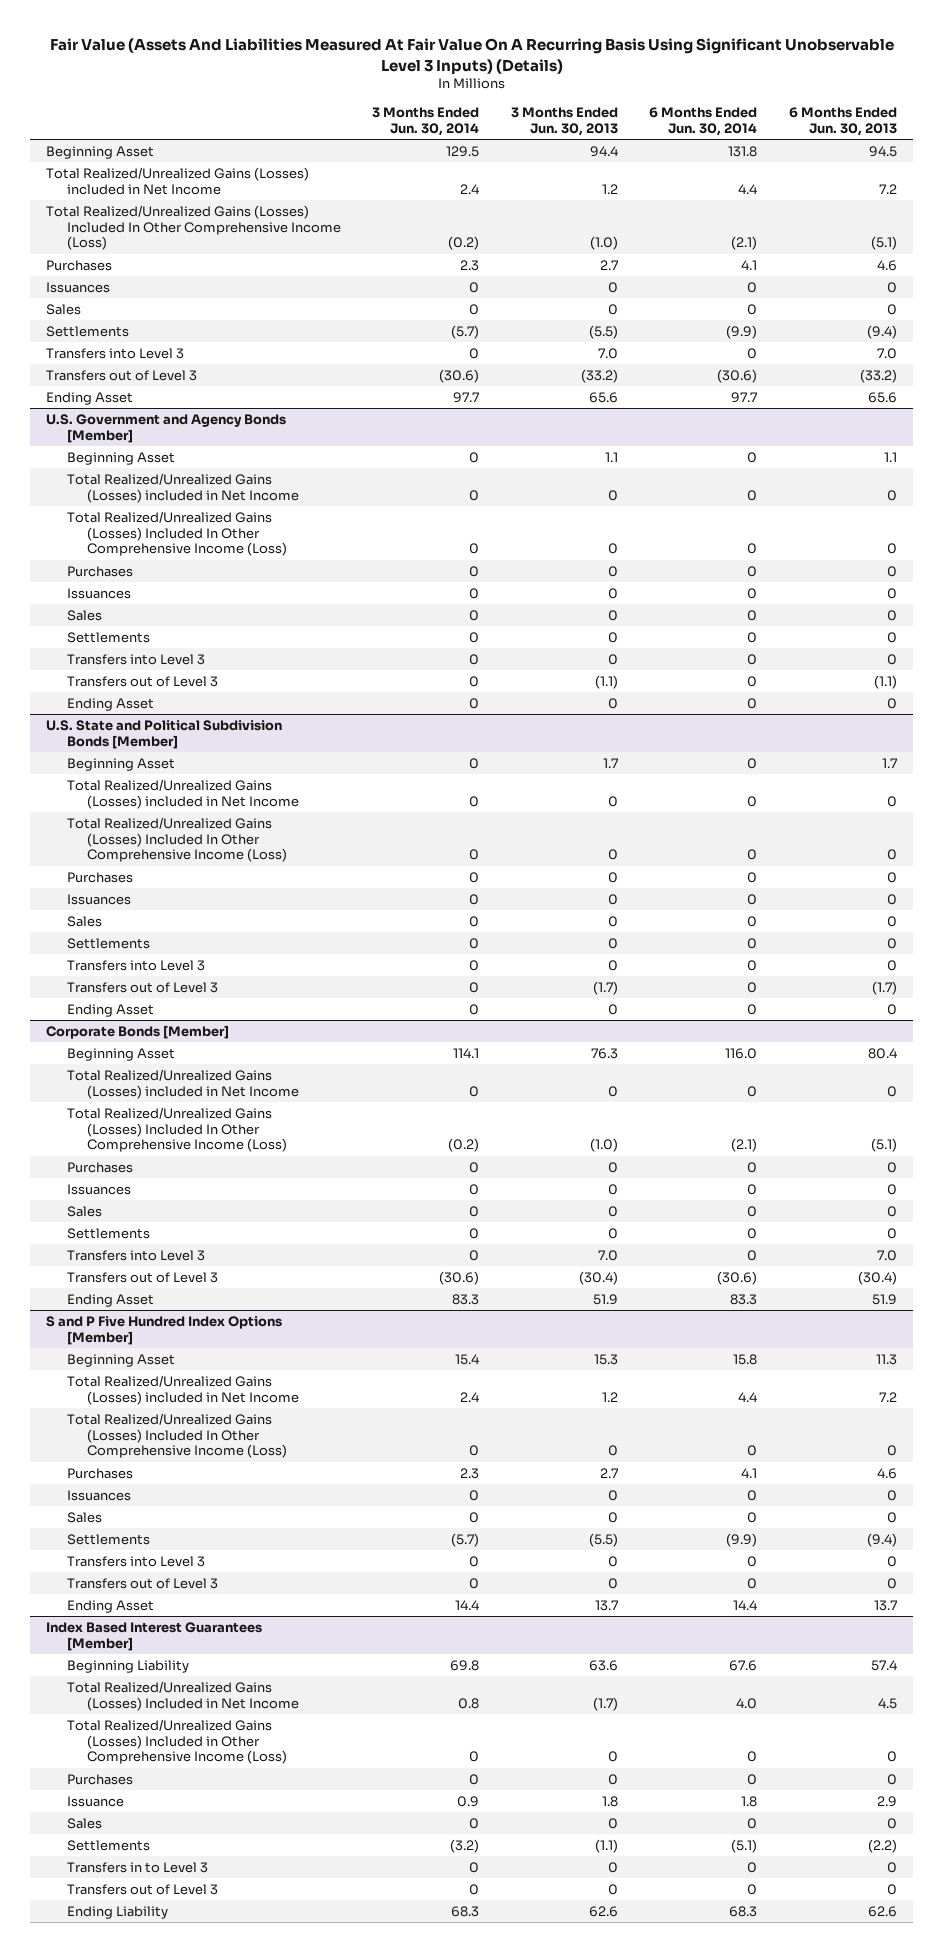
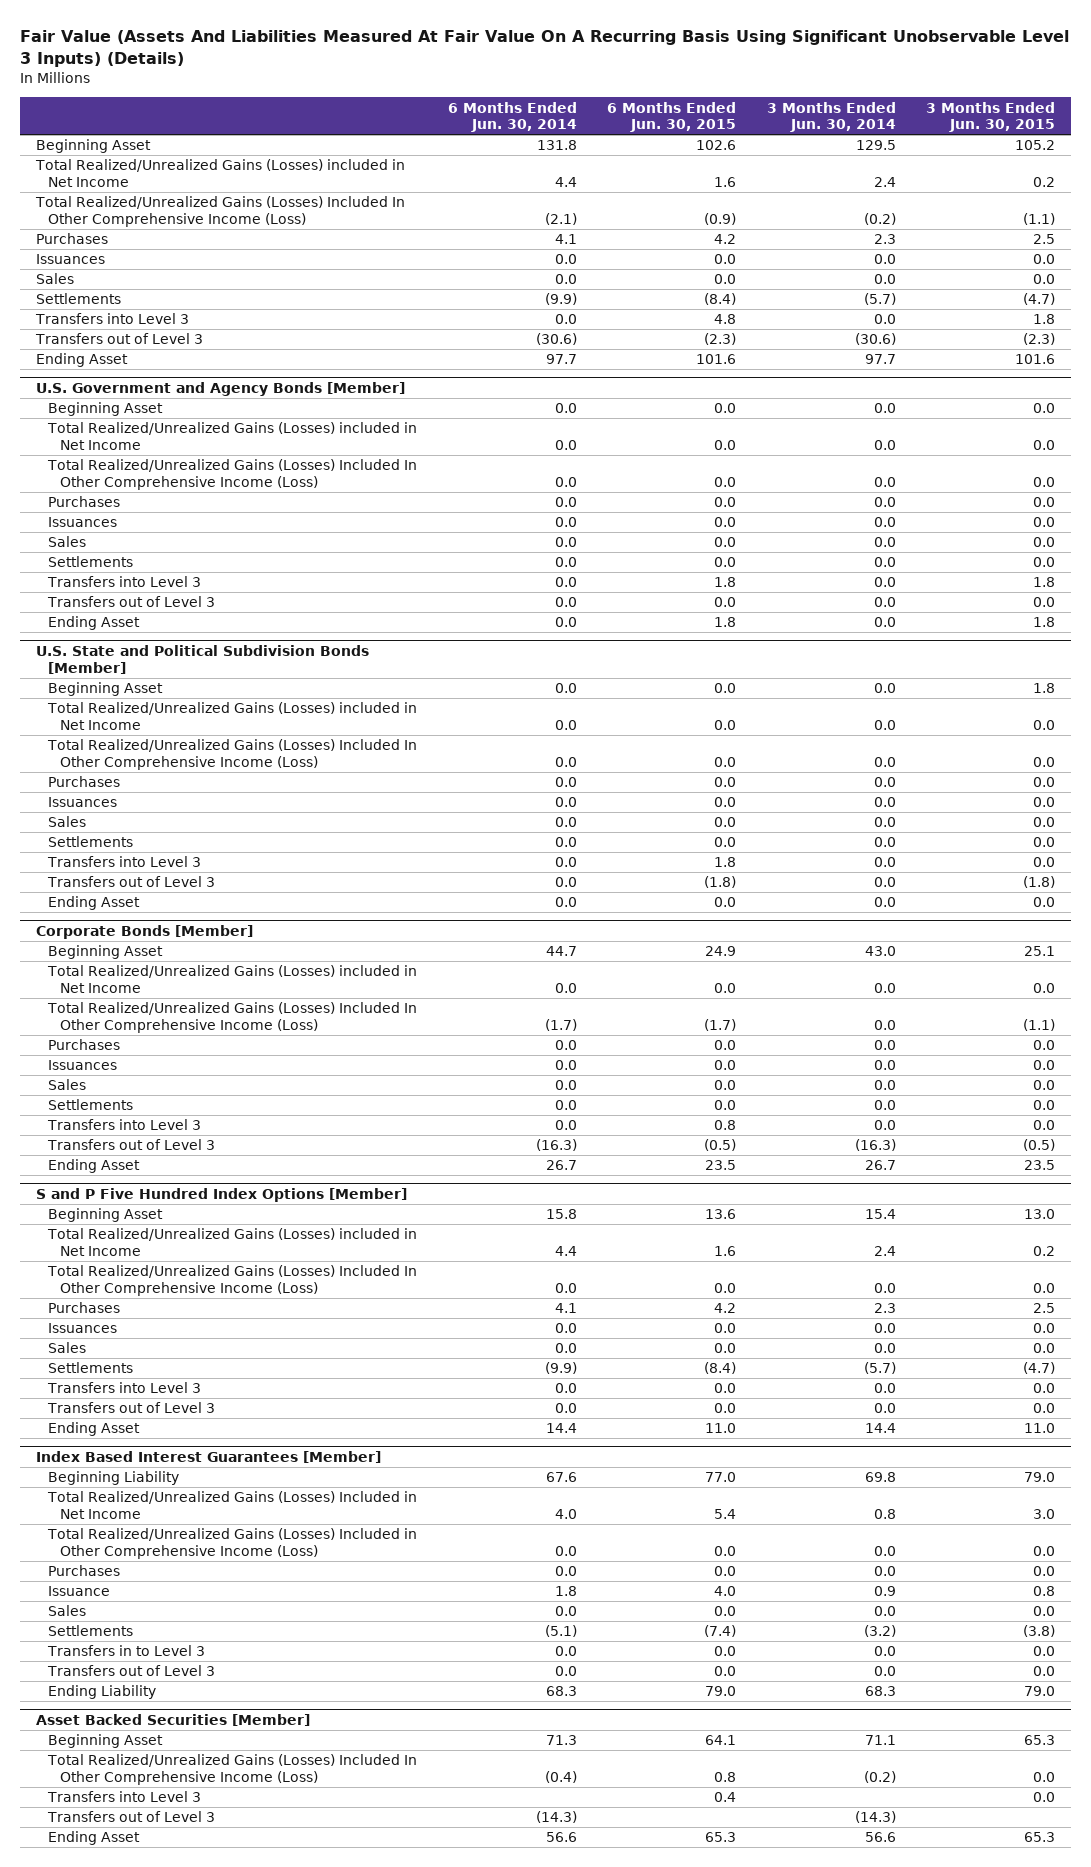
[510,107,618,136] 3 Months Ended Jun. 30, 2013 -> none
[789,107,898,136] 6 Months Ended Jun. 30, 2013 -> none
none -> [607,101,737,133] 6 Months Ended Jun. 30, 2015
none -> [926,101,1056,133] 3 Months Ended Jun. 30, 2015
[469,281,480,293] 0 -> [873,254,896,265] 0.0
[747,281,758,293] 0 -> [554,254,577,265] 0.0
[469,303,480,315] 0 -> [873,274,896,285] 0.0
[747,303,758,315] 0 -> [554,274,577,285] 0.0
[469,347,480,359] 0 -> [873,314,896,325] 0.0
[747,347,758,359] 0 -> [554,314,577,325] 0.0
[469,451,480,463] 0 -> [873,403,896,414] 0.0
[747,451,758,463] 0 -> [554,403,577,414] 0.0
[469,489,480,501] 0 -> [873,440,896,451] 0.0
[747,489,758,501] 0 -> [554,440,577,451] 0.0
[469,543,480,555] 0 -> [873,477,896,488] 0.0
[747,543,758,555] 0 -> [554,477,577,488] 0.0
[469,565,480,577] 0 -> [873,497,896,508] 0.0
[747,565,758,577] 0 -> [554,497,577,508] 0.0
[469,587,480,599] 0 -> [873,517,896,528] 0.0
[747,587,758,599] 0 -> [554,517,577,528] 0.0
[469,609,480,621] 0 -> [873,537,896,548] 0.0
[747,609,758,621] 0 -> [554,537,577,548] 0.0
[469,631,480,643] 0 -> [873,557,896,568] 0.0
[747,631,758,643] 0 -> [554,557,577,568] 0.0
[469,653,480,665] 0 -> [873,577,896,588] 0.0
[747,653,758,665] 0 -> [554,577,577,588] 0.0
[469,675,480,687] 0 -> [873,597,896,608] 0.0
[747,675,758,687] 0 -> [554,597,577,608] 0.0
[469,697,480,709] 0 -> [873,617,896,628] 0.0
[747,697,758,709] 0 -> [554,617,577,628] 0.0
[469,757,480,769] 0 -> [873,683,896,694] 0.0
[747,757,758,769] 0 -> [554,683,577,694] 0.0
[469,795,480,807] 0 -> [873,720,896,731] 0.0
[747,795,758,807] 0 -> [554,720,577,731] 0.0
[469,849,480,861] 0 -> [873,757,896,768] 0.0
[747,849,758,861] 0 -> [554,757,577,768] 0.0
[469,871,480,883] 0 -> [873,777,896,788] 0.0
[747,871,758,883] 0 -> [554,777,577,788] 0.0
[469,893,480,905] 0 -> [873,797,896,808] 0.0
[747,893,758,905] 0 -> [554,797,577,808] 0.0
[469,915,480,927] 0 -> [873,817,896,828] 0.0
[747,915,758,927] 0 -> [554,817,577,828] 0.0
[469,937,480,949] 0 -> [873,837,896,848] 0.0
[747,937,758,949] 0 -> [554,837,577,848] 0.0
[469,959,480,971] 0 -> [873,857,896,868] 0.0
[747,959,758,971] 0 -> [554,857,577,868] 0.0
[469,981,480,993] 0 -> [873,877,896,888] 0.0
[747,981,758,993] 0 -> [554,877,577,888] 0.0
[469,1003,480,1015] 0 -> [873,897,896,908] 0.0
[747,1003,758,1015] 0 -> [554,897,577,908] 0.0
[453,1047,480,1058] 114.1 -> [864,946,896,957] 43.0
[725,1047,758,1059] 116.0 -> [545,946,577,957] 44.7
[469,1085,480,1097] 0 -> [873,983,896,994] 0.0
[747,1085,758,1097] 0 -> [554,983,577,994] 0.0
[448,1138,480,1153] (0.2) -> [873,1020,896,1031] 0.0
[731,1138,758,1153] (2.1) -> [544,1019,577,1032] (1.7)
[469,1161,480,1173] 0 -> [873,1040,896,1051] 0.0
[747,1161,758,1173] 0 -> [554,1040,577,1051] 0.0
[469,1183,480,1195] 0 -> [873,1060,896,1071] 0.0
[747,1183,758,1195] 0 -> [554,1060,577,1071] 0.0
[469,1205,480,1217] 0 -> [873,1080,896,1091] 0.0
[747,1205,758,1217] 0 -> [554,1080,577,1091] 0.0
[469,1227,480,1239] 0 -> [873,1100,896,1111] 0.0
[747,1227,758,1239] 0 -> [554,1100,577,1111] 0.0
[469,1249,480,1261] 0 -> [873,1120,896,1131] 0.0
[747,1249,758,1261] 0 -> [554,1120,577,1131] 0.0
[439,1270,480,1285] (30.6) -> [854,1139,896,1152] (16.3)
[717,1270,758,1285] (30.6) -> [535,1139,577,1152] (16.3)
[452,1293,480,1305] 83.3 -> [864,1160,896,1171] 26.7
[730,1293,758,1305] 83.3 -> [545,1160,577,1171] 26.7
[469,1445,480,1457] 0 -> [873,1283,896,1294] 0.0
[747,1445,758,1457] 0 -> [554,1283,577,1294] 0.0
[469,1489,480,1501] 0 -> [873,1323,896,1334] 0.0
[747,1489,758,1501] 0 -> [554,1323,577,1334] 0.0
[469,1511,480,1523] 0 -> [873,1343,896,1354] 0.0
[747,1511,758,1523] 0 -> [554,1343,577,1354] 0.0
[469,1555,480,1567] 0 -> [873,1383,896,1394] 0.0
[747,1555,758,1567] 0 -> [554,1383,577,1394] 0.0
[469,1577,480,1589] 0 -> [873,1403,896,1414] 0.0
[747,1577,758,1589] 0 -> [554,1403,577,1414] 0.0
[469,1751,480,1763] 0 -> [873,1546,896,1557] 0.0
[747,1751,758,1763] 0 -> [554,1546,577,1557] 0.0
[469,1773,480,1785] 0 -> [873,1566,896,1577] 0.0
[747,1773,758,1785] 0 -> [554,1566,577,1577] 0.0
[469,1817,480,1829] 0 -> [873,1606,896,1617] 0.0
[747,1817,758,1829] 0 -> [554,1606,577,1617] 0.0
[469,1861,480,1873] 0 -> [873,1646,896,1657] 0.0
[747,1861,758,1873] 0 -> [554,1646,577,1657] 0.0
[469,1883,480,1895] 0 -> [873,1666,896,1677] 0.0
[747,1883,758,1895] 0 -> [554,1666,577,1677] 0.0
none -> [35,1713,310,1726] Asset Backed Securities [Member]
none -> [48,1734,164,1749] Beginning Asset
none -> [47,1754,418,1786] Total Realized/Unrealized Gains (Losses) Included In Other Comprehensive Income (Loss)
none -> [47,1791,202,1803] Transfers into Level 3
none -> [47,1811,216,1823] Transfers out of Level 3
none -> [48,1831,141,1846] Ending Asset

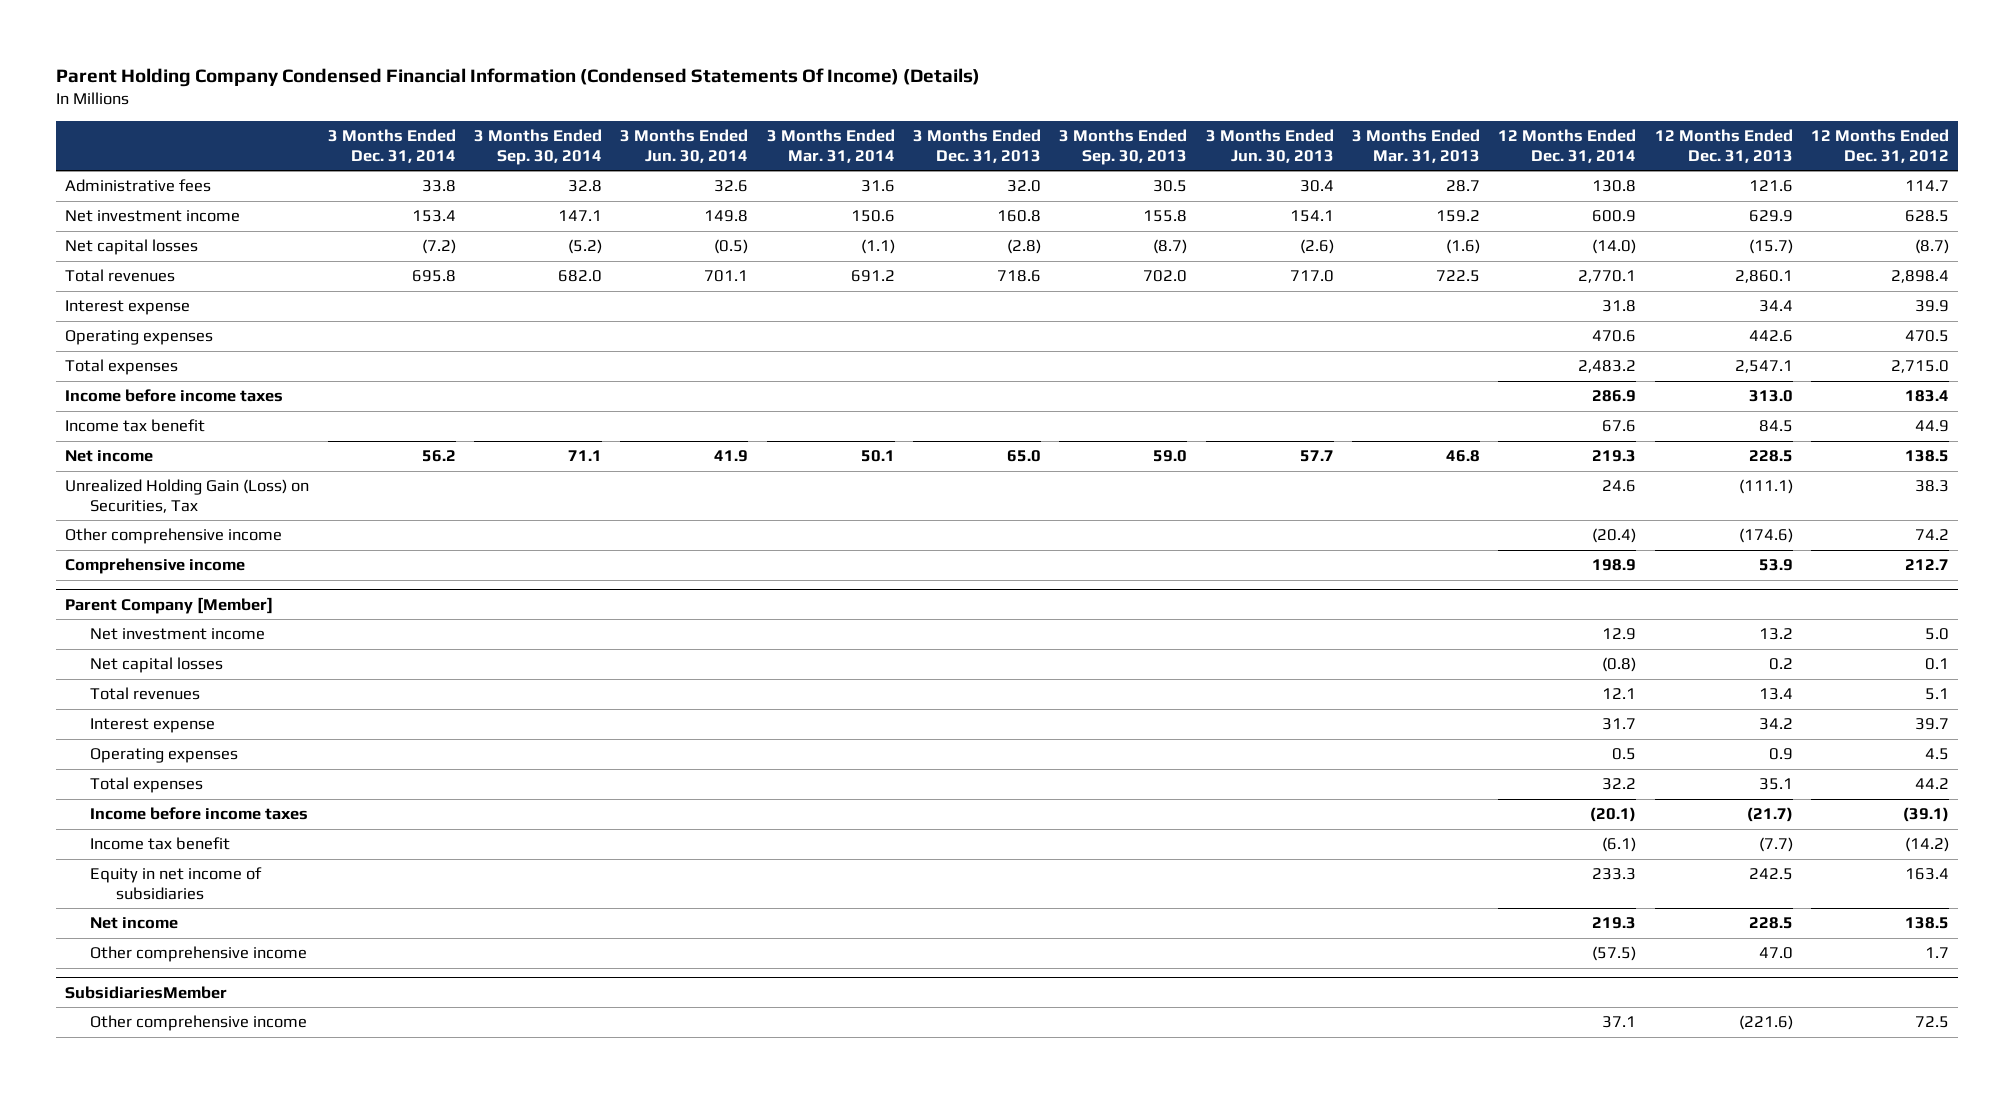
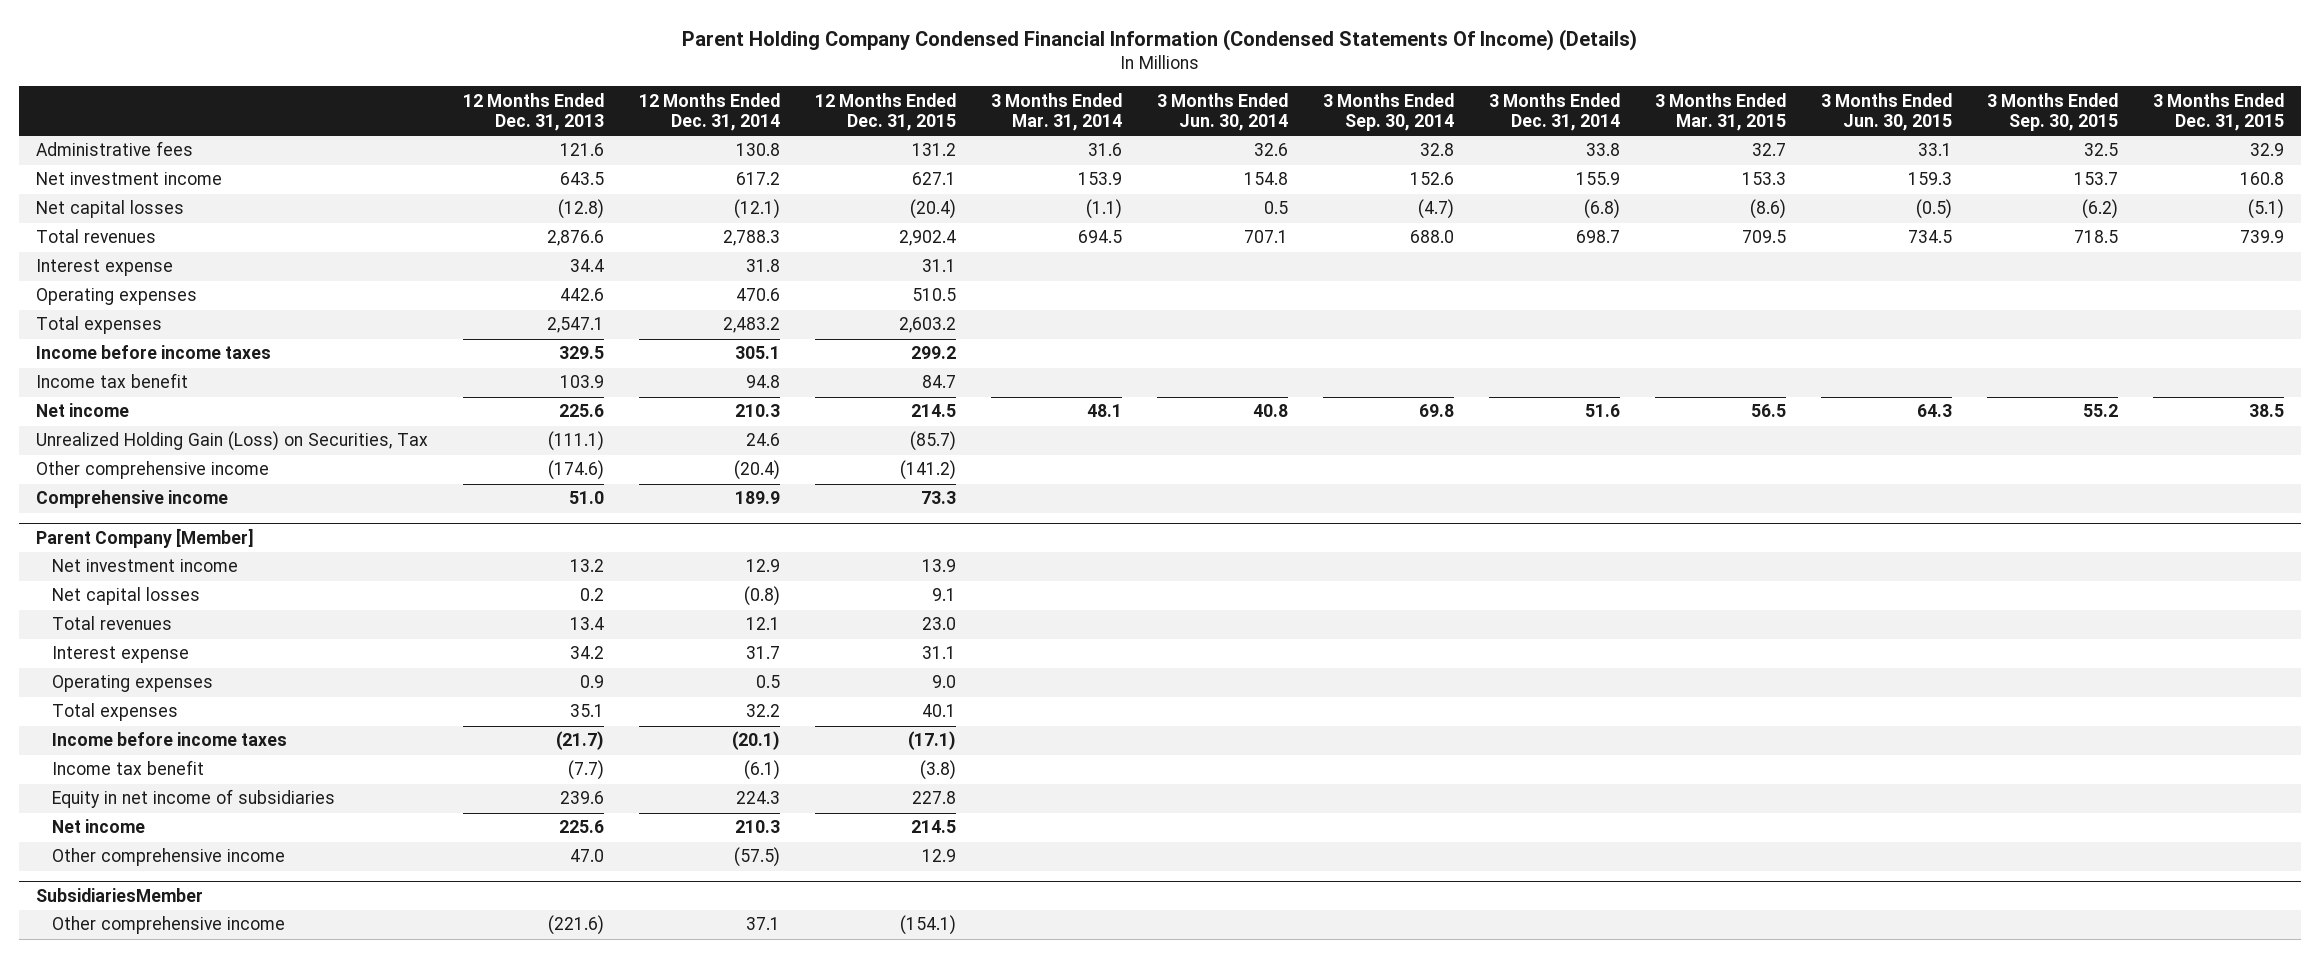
[912,129,1041,164] 3 Months Ended Dec. 31, 2013 -> none
[1059,129,1188,166] 3 Months Ended Sep. 30, 2013 -> none
[1205,129,1334,164] 3 Months Ended Jun. 30, 2013 -> none
[1352,129,1481,164] 3 Months Ended Mar. 31, 2013 -> none
[1811,129,1950,164] 12 Months Ended Dec. 31, 2012 -> none
none -> [815,92,957,132] 12 Months Ended Dec. 31, 2015
none -> [1654,92,1786,132] 3 Months Ended Mar. 31, 2015
none -> [1820,92,1952,132] 3 Months Ended Jun. 30, 2015
none -> [1986,92,2118,132] 3 Months Ended Sep. 30, 2015
none -> [2152,92,2284,132] 3 Months Ended Dec. 31, 2015
[411,210,456,223] 153.4 -> [1575,172,1620,186] 155.9
[557,210,602,222] 147.1 -> [1409,172,1454,186] 152.6
[704,210,749,223] 149.8 -> [1244,172,1289,186] 154.8
[850,210,895,223] 150.6 -> [1078,172,1123,186] 153.9
[1592,210,1637,223] 600.9 -> [736,172,781,186] 617.2
[1748,210,1793,223] 629.9 -> [560,172,605,186] 643.5
[421,239,456,255] (7.2) -> [1583,199,1620,220] (6.8)
[567,239,602,255] (5.2) -> [1417,199,1454,220] (4.7)
[714,239,749,255] (0.5) -> [1264,201,1289,215] 0.5
[1592,239,1637,255] (14.0) -> [734,199,781,220] (12.1)
[1748,239,1793,255] (15.7) -> [558,199,605,220] (12.8)
[411,270,456,283] 695.8 -> [1575,230,1620,244] 698.7
[557,270,602,283] 682.0 -> [1409,230,1454,244] 688.0
[704,270,749,283] 701.1 -> [1244,230,1289,244] 707.1
[850,270,895,283] 691.2 -> [1078,230,1123,244] 694.5
[1578,270,1637,284] 2,770.1 -> [723,230,781,247] 2,788.3
[1734,270,1793,284] 2,860.1 -> [547,230,605,247] 2,876.6
[1592,390,1637,403] 286.9 -> [735,346,781,360] 305.1
[1748,390,1793,403] 313.0 -> [559,346,605,360] 329.5
[1602,420,1637,433] 67.6 -> [746,375,781,389] 94.8
[1758,420,1793,433] 84.5 -> [560,375,605,389] 103.9
[421,450,456,463] 56.2 -> [1584,404,1620,418] 51.6
[567,450,602,462] 71.1 -> [1418,404,1454,418] 69.8
[714,450,749,463] 41.9 -> [1253,404,1289,418] 40.8
[860,450,895,463] 50.1 -> [1087,404,1123,418] 48.1
[1592,450,1637,463] 219.3 -> [735,404,781,418] 210.3
[1748,450,1793,463] 228.5 -> [559,404,605,418] 225.6
[1592,559,1637,572] 198.9 -> [735,491,781,505] 189.9
[1758,559,1793,572] 53.9 -> [569,491,605,505] 51.0
[1592,868,1637,881] 233.3 -> [736,791,781,805] 224.3
[1748,868,1793,881] 242.5 -> [560,791,605,805] 239.6
[1592,917,1637,930] 219.3 -> [735,820,781,834] 210.3
[1748,917,1793,930] 228.5 -> [559,820,605,834] 225.6

